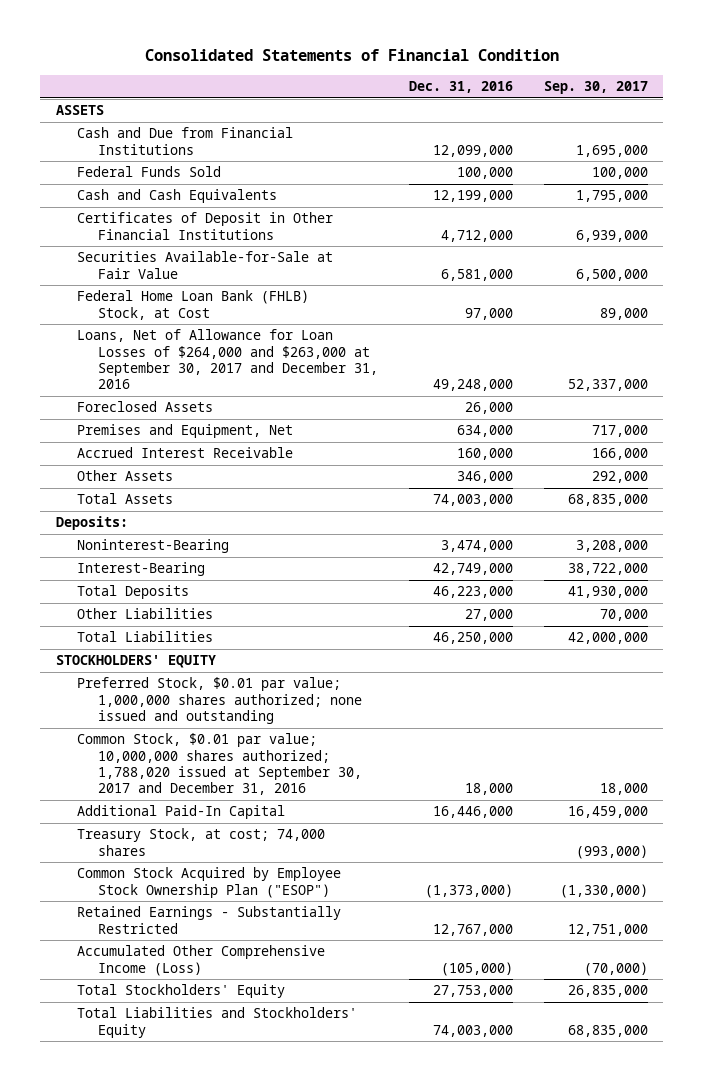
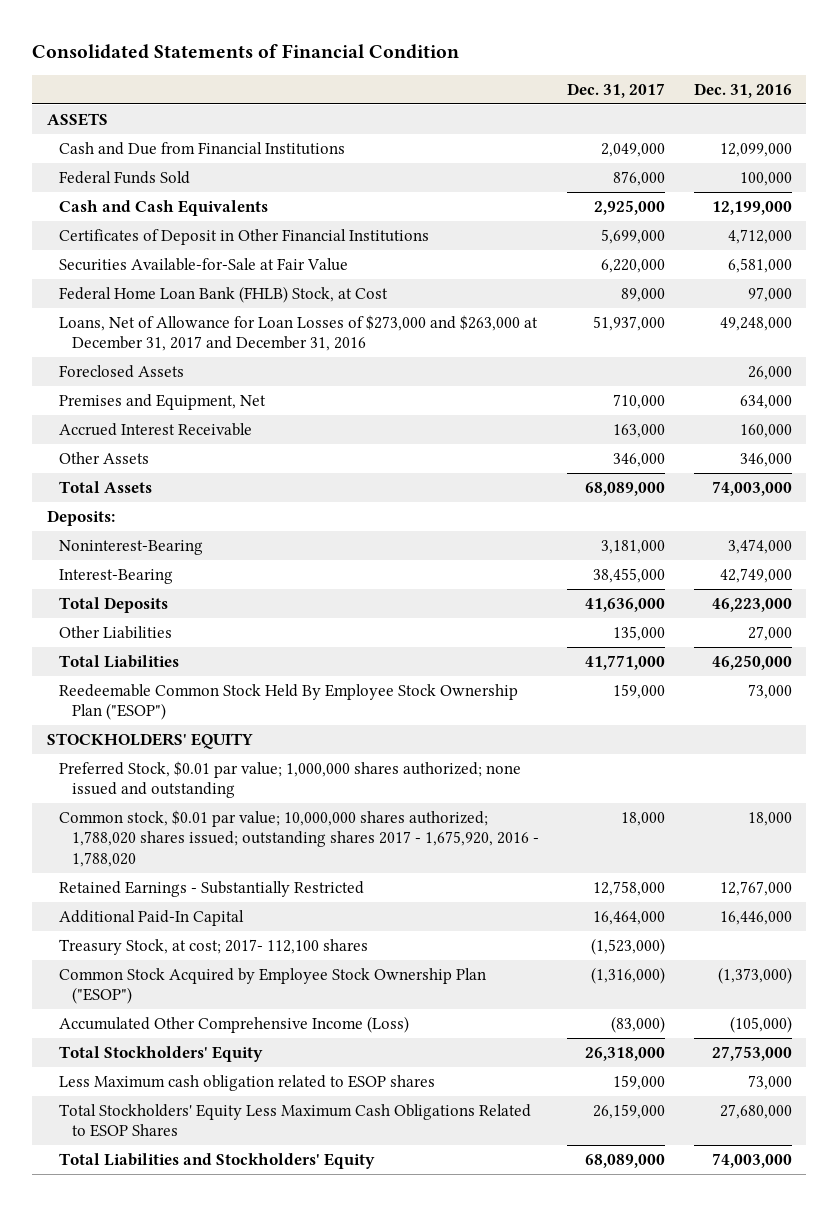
[543,81,648,95] Sep. 30, 2017 -> none
none -> [567,83,666,99] Dec. 31, 2017
[76,329,378,390] Loans, Net of Allowance for Loan Losses of $264,000 and $263,000 at September 30, 2017 and December 31, 2016 -> [59,314,539,352] Loans, Net of Allowance for Loan Losses of $273,000 and $263,000 at December 31, 2017 and December 31, 2016
none -> [59,683,519,721] Reedeemable Common Stock Held By Employee Stock Ownership Plan ("ESOP")
[76,733,362,796] Common Stock, $0.01 par value; 10,000,000 shares authorized; 1,788,020 issued at September 30, 2017 and December 31, 2016 -> [59,809,539,867] Common stock, $0.01 par value; 10,000,000 shares authorized; 1,788,020 shares issued; outstanding shares 2017 - 1,675,920, 2016 - 1,788,020
[76,906,341,934] Retained Earnings - Substantially Restricted -> [59,880,365,897] Retained Earnings - Substantially Restricted
[76,828,325,856] Treasury Stock, at cost; 74,000 shares -> [59,938,369,955] Treasury Stock, at cost; 2017- 112,100 shares
none -> [59,1074,436,1091] Less Maximum cash obligation related to ESOP shares
none -> [59,1103,532,1138] Total Stockholders' Equity Less Maximum Cash Obligations Related to ESOP Shares

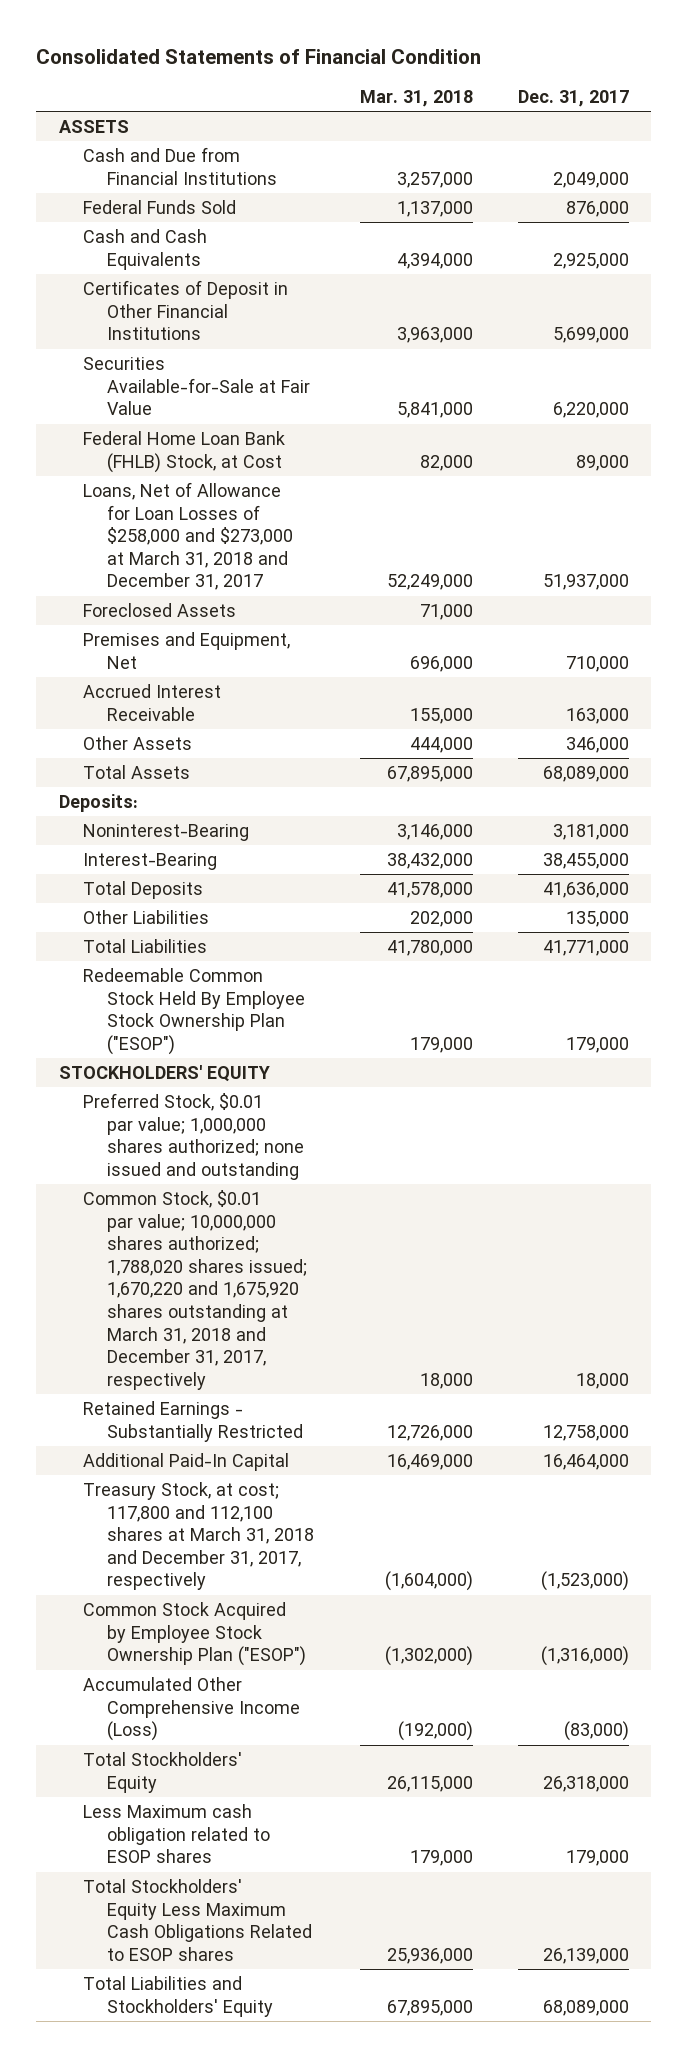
[694,83,793,99] Dec. 31, 2016 -> none
none -> [359,89,473,107] Mar. 31, 2018
[59,314,539,352] Loans, Net of Allowance for Loan Losses of $273,000 and $263,000 at December 31, 2017 and December 31, 2016 -> [83,482,294,591] Loans, Net of Allowance for Loan Losses of $258,000 and $273,000 at March 31, 2018 and December 31, 2017
[59,683,519,721] Reedeemable Common Stock Held By Employee Stock Ownership Plan ("ESOP") -> [83,968,306,1055] Redeemable Common Stock Held By Employee Stock Ownership Plan ("ESOP")
[613,683,666,699] 159,000 -> [565,1036,629,1053] 179,000
[59,809,539,867] Common stock, $0.01 par value; 10,000,000 shares authorized; 1,788,020 shares issued; outstanding shares 2017 - 1,675,920, 2016 - 1,788,020 -> [83,1190,308,1390] Common Stock, $0.01 par value; 10,000,000 shares authorized; 1,788,020 shares issued; 1,670,220 and 1,675,920 shares outstanding at March 31, 2018 and December 31, 2017, respectively
[59,938,369,955] Treasury Stock, at cost; 2017- 112,100 shares -> [83,1482,315,1591] Treasury Stock, at cost; 117,800 and 112,100 shares at March 31, 2018 and December 31, 2017, respectively
[613,1074,666,1090] 159,000 -> [565,1850,629,1867] 179,000
[59,1103,532,1138] Total Stockholders' Equity Less Maximum Cash Obligations Related to ESOP Shares -> [83,1879,313,1961] Total Stockholders' Equity Less Maximum Cash Obligations Related to ESOP shares
[593,1103,666,1119] 26,159,000 -> [542,1947,629,1964] 26,139,000

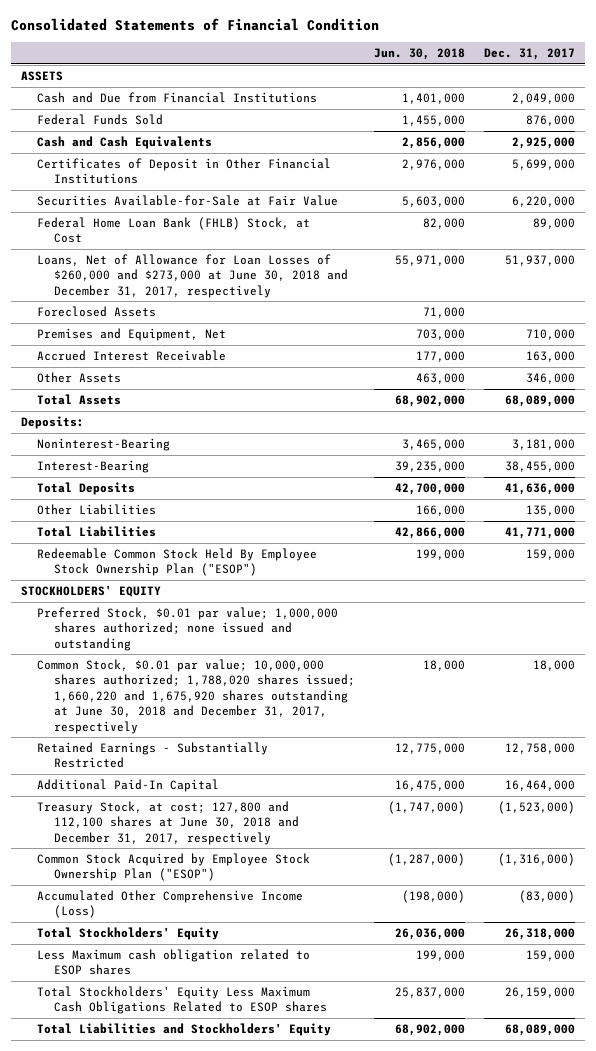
[359,89,473,107] Mar. 31, 2018 -> none
none -> [374,48,466,61] Jun. 30, 2018
[83,482,294,591] Loans, Net of Allowance for Loan Losses of $258,000 and $273,000 at March 31, 2018 and December 31, 2017 -> [37,254,348,298] Loans, Net of Allowance for Loan Losses of $260,000 and $273,000 at June 30, 2018 and December 31, 2017, respectively
[565,1036,629,1053] 179,000 -> [526,549,576,561] 159,000
[83,1190,308,1390] Common Stock, $0.01 par value; 10,000,000 shares authorized; 1,788,020 shares issued; 1,670,220 and 1,675,920 shares outstanding at March 31, 2018 and December 31, 2017, respectively -> [37,659,355,734] Common Stock, $0.01 par value; 10,000,000 shares authorized; 1,788,020 shares issued; 1,660,220 and 1,675,920 shares outstanding at June 30, 2018 and December 31, 2017, respectively
[83,1482,315,1591] Treasury Stock, at cost; 117,800 and 112,100 shares at March 31, 2018 and December 31, 2017, respectively -> [37,801,299,845] Treasury Stock, at cost; 127,800 and 112,100 shares at June 30, 2018 and December 31, 2017, respectively
[565,1850,629,1867] 179,000 -> [526,950,576,962] 159,000
[542,1947,629,1964] 26,139,000 -> [505,987,576,999] 26,159,000

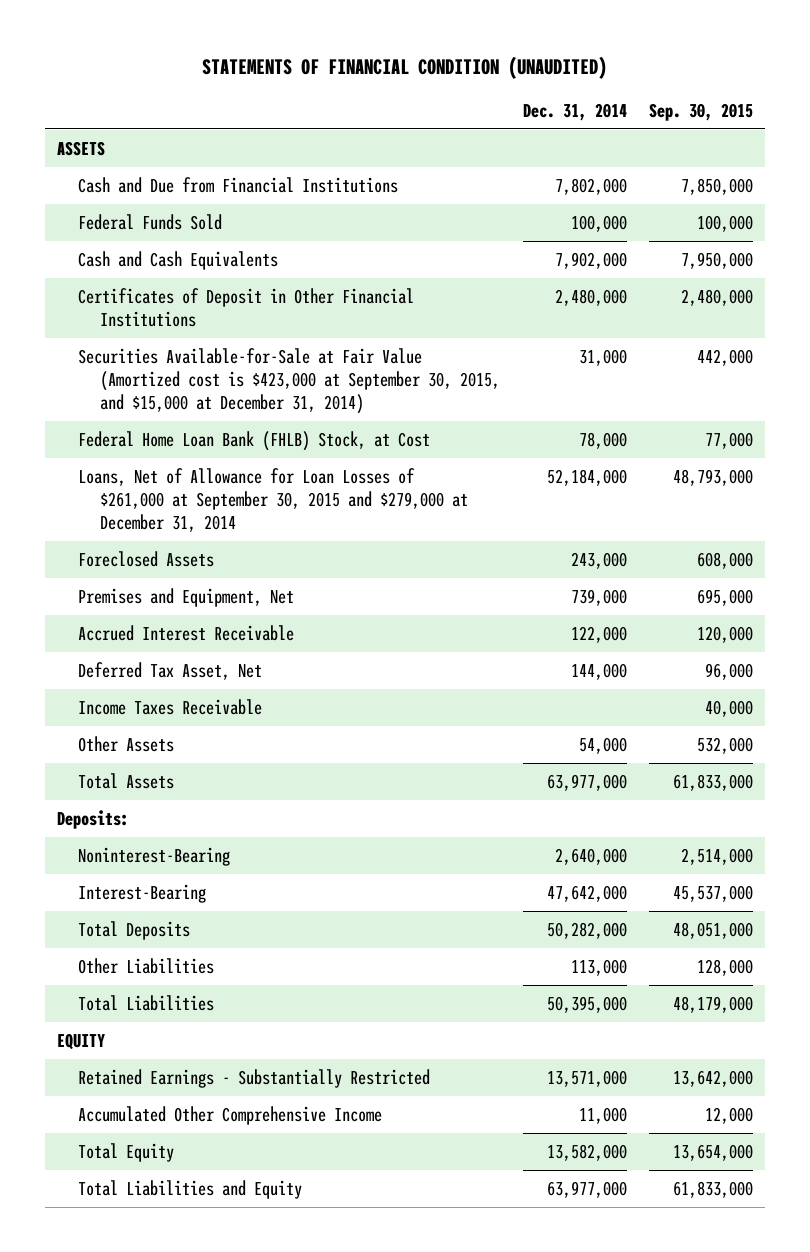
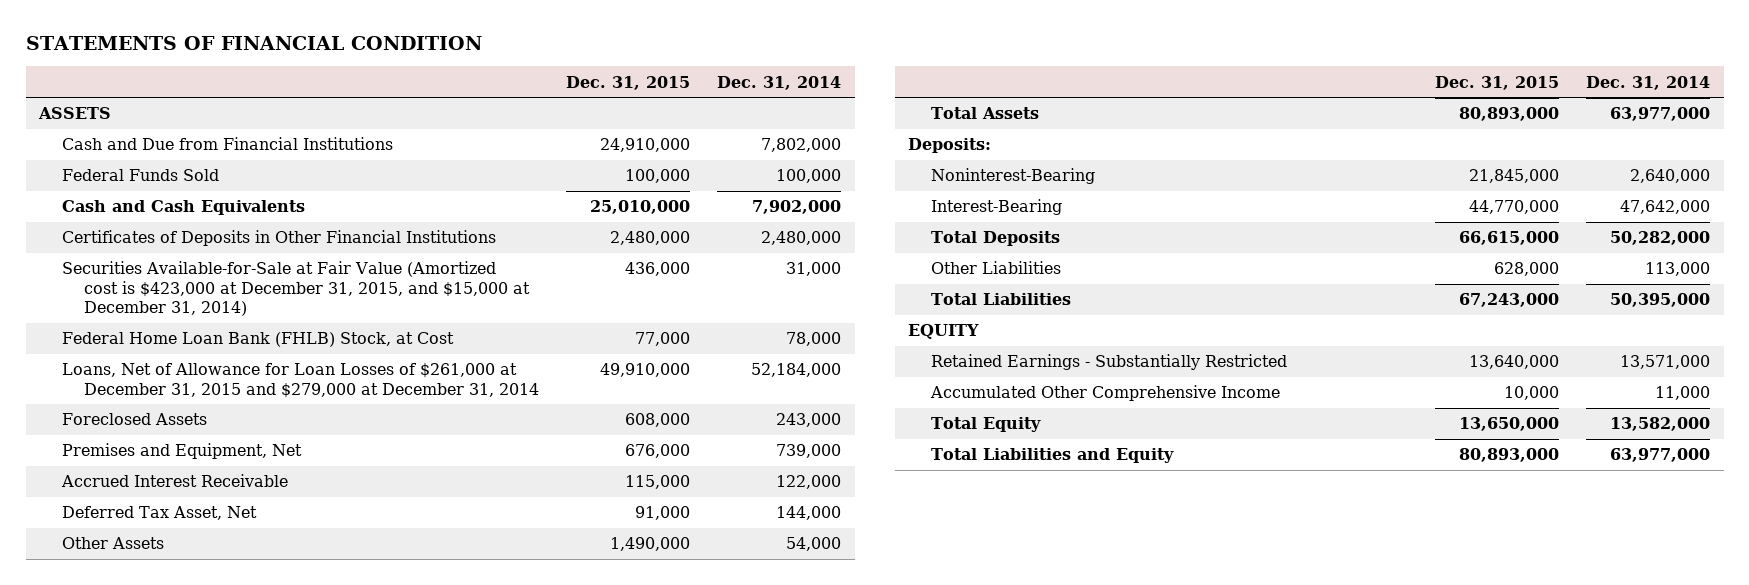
[201,55,607,79] STATEMENTS OF FINANCIAL CONDITION (UNAUDITED) -> [25,36,482,51] STATEMENTS OF FINANCIAL CONDITION
[649,102,754,121] Sep. 30, 2015 -> none
none -> [566,75,691,90] Dec. 31, 2015
[78,287,415,327] Certificates of Deposit in Other Financial Institutions -> [61,230,496,247] Certificates of Deposits in Other Financial Institutions
[78,347,501,415] Securities Available-for-Sale at Fair Value (Amortized cost is $423,000 at September 30, 2015, and $15,000 at December 31, 2014) -> [61,261,531,317] Securities Available-for-Sale at Fair Value (Amortized cost is $423,000 at December 31, 2015, and $15,000 at December 31, 2014)
[78,467,469,533] Loans, Net of Allowance for Loan Losses of $261,000 at September 30, 2015 and $279,000 at December 31, 2014 -> [61,363,540,398] Loans, Net of Allowance for Loan Losses of $261,000 at December 31, 2015 and $279,000 at December 31, 2014
[78,698,263,715] Income Taxes Receivable -> none

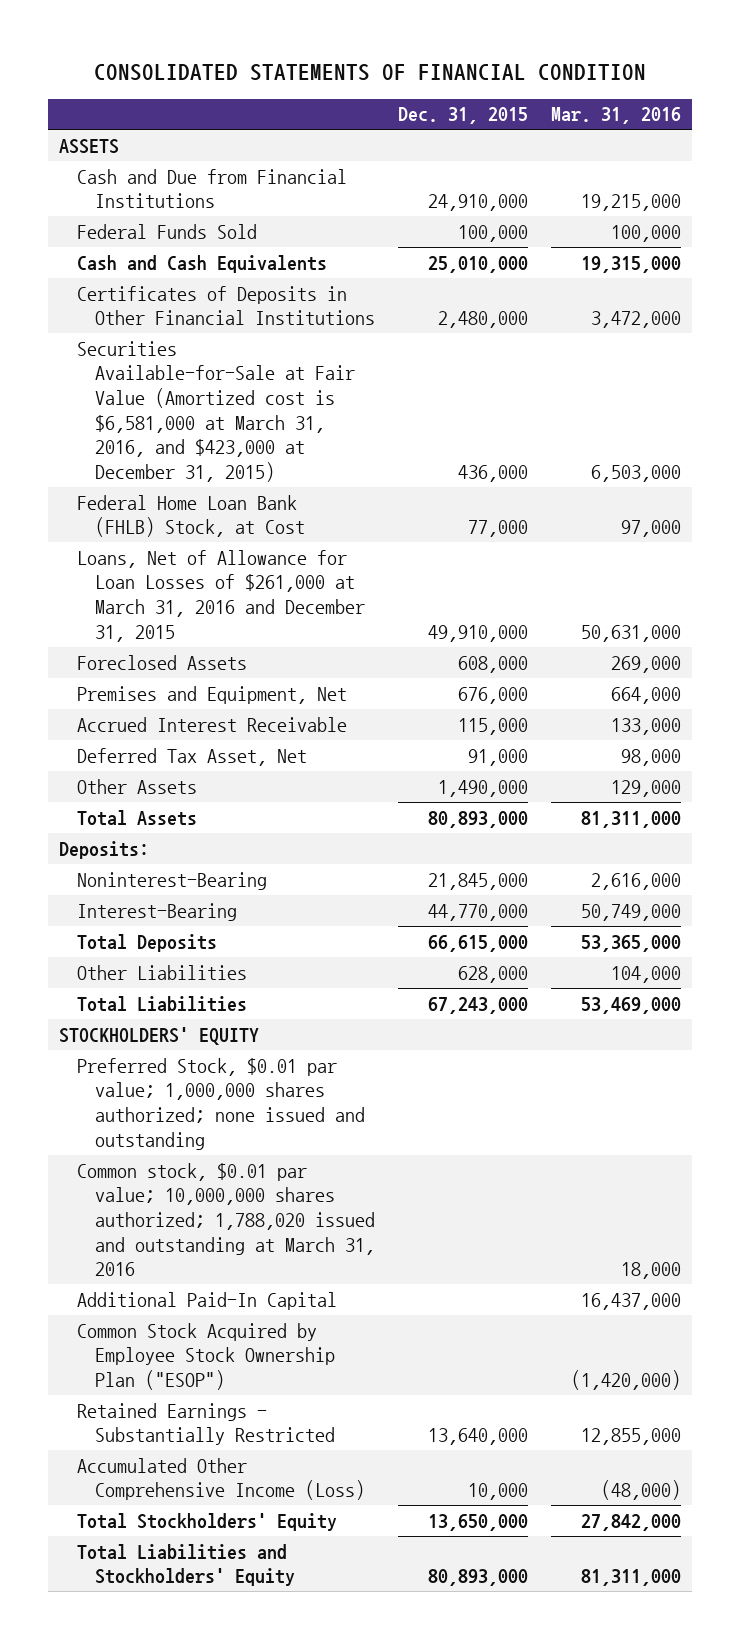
[25,36,482,51] STATEMENTS OF FINANCIAL CONDITION -> [93,63,646,81] CONSOLIDATED STATEMENTS OF FINANCIAL CONDITION
[717,75,842,90] Dec. 31, 2014 -> none
none -> [550,107,681,125] Mar. 31, 2016
[61,261,531,317] Securities Available-for-Sale at Fair Value (Amortized cost is $423,000 at December 31, 2015, and $15,000 at December 31, 2014) -> [77,340,356,482] Securities Available-for-Sale at Fair Value (Amortized cost is $6,581,000 at March 31, 2016, and $423,000 at December 31, 2015)
[61,363,540,398] Loans, Net of Allowance for Loan Losses of $261,000 at December 31, 2015 and $279,000 at December 31, 2014 -> [77,549,366,642] Loans, Net of Allowance for Loan Losses of $261,000 at March 31, 2016 and December 31, 2015
[908,324,980,340] EQUITY -> [59,1026,260,1045] STOCKHOLDERS' EQUITY
none -> [77,1057,366,1150] Preferred Stock, $0.01 par value; 1,000,000 shares authorized; none issued and outstanding
none -> [77,1162,376,1277] Common stock, $0.01 par value; 10,000,000 shares authorized; 1,788,020 issued and outstanding at March 31, 2016
none -> [77,1291,338,1310] Additional Paid-In Capital
none -> [77,1322,336,1390] Common Stock Acquired by Employee Stock Ownership Plan ("ESOP")
[929,385,1280,402] Accumulated Other Comprehensive Income -> [77,1457,366,1501] Accumulated Other Comprehensive Income (Loss)
[930,417,1041,433] Total Equity -> [77,1512,338,1531] Total Stockholders' Equity
[930,448,1174,464] Total Liabilities and Equity -> [77,1543,296,1587] Total Liabilities and Stockholders' Equity

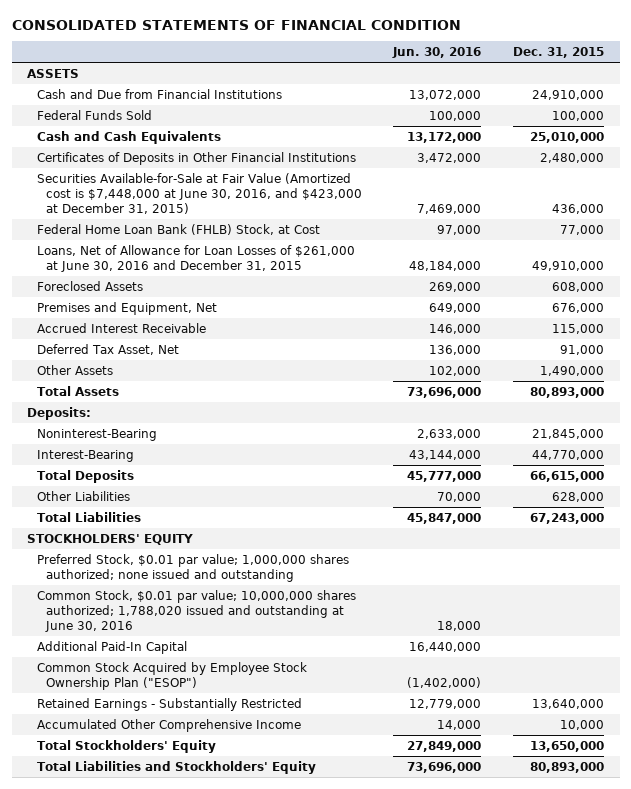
[550,107,681,125] Mar. 31, 2016 -> none
none -> [392,46,482,58] Jun. 30, 2016
[77,340,356,482] Securities Available-for-Sale at Fair Value (Amortized cost is $6,581,000 at March 31, 2016, and $423,000 at December 31, 2015) -> [36,172,362,214] Securities Available-for-Sale at Fair Value (Amortized cost is $7,448,000 at June 30, 2016, and $423,000 at December 31, 2015)
[77,549,366,642] Loans, Net of Allowance for Loan Losses of $261,000 at March 31, 2016 and December 31, 2015 -> [36,244,355,272] Loans, Net of Allowance for Loan Losses of $261,000 at June 30, 2016 and December 31, 2015
[77,1162,376,1277] Common stock, $0.01 par value; 10,000,000 shares authorized; 1,788,020 issued and outstanding at March 31, 2016 -> [36,589,356,632] Common Stock, $0.01 par value; 10,000,000 shares authorized; 1,788,020 issued and outstanding at June 30, 2016
[77,1457,366,1501] Accumulated Other Comprehensive Income (Loss) -> [36,718,301,732] Accumulated Other Comprehensive Income

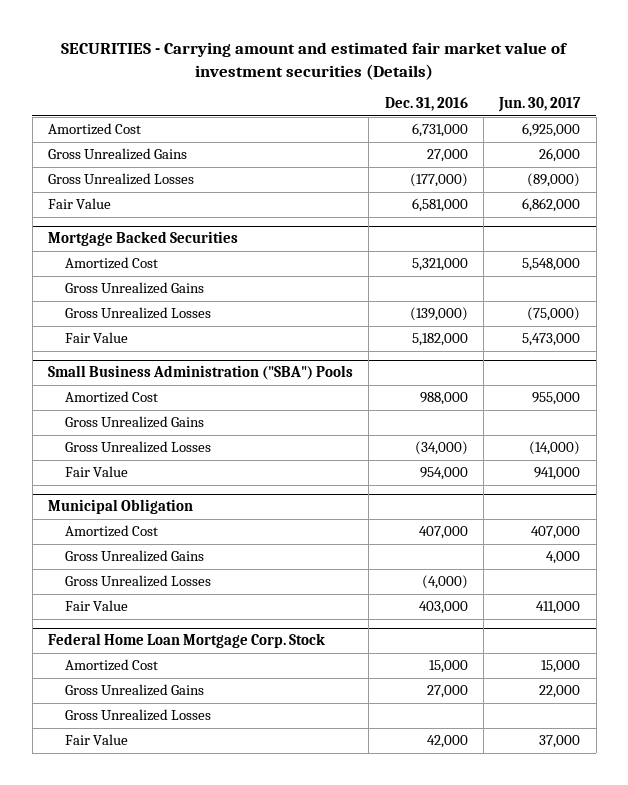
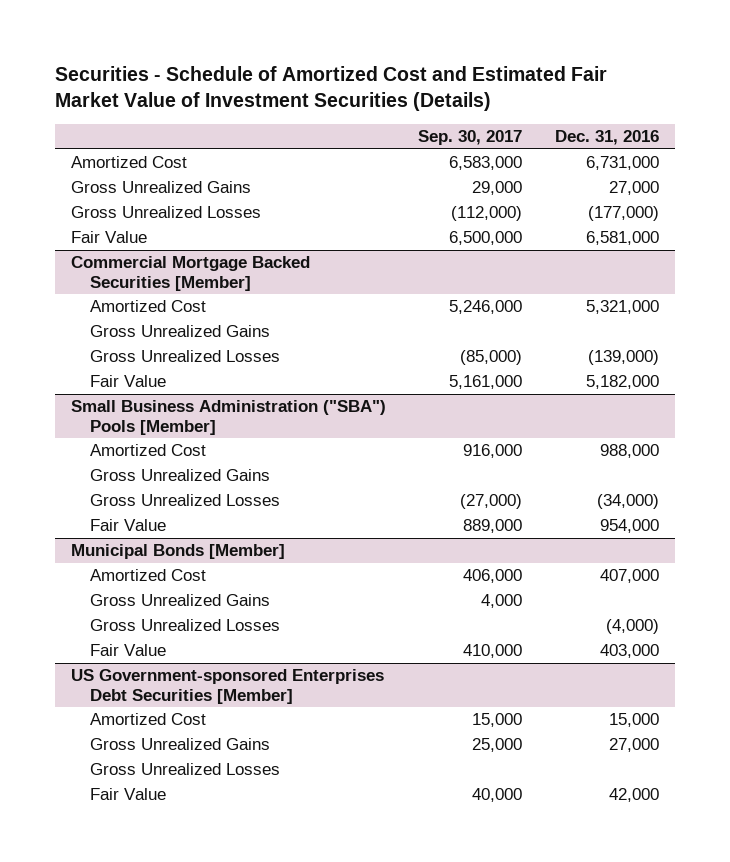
[61,42,569,80] SECURITIES - Carrying amount and estimated fair market value of investment securities (Details) -> [55,66,608,112] Securities - Schedule of Amortized Cost and Estimated Fair Market Value of Investment Securities (Details)
[498,97,582,113] Jun. 30, 2017 -> none
none -> [418,130,523,146] Sep. 30, 2017
[47,231,238,247] Mortgage Backed Securities -> [71,256,311,291] Commercial Mortgage Backed Securities [Member]
[47,365,353,381] Small Business Administration ("SBA") Pools -> [71,400,387,435] Small Business Administration ("SBA") Pools [Member]
[47,499,193,515] Municipal Obligation -> [71,544,286,560] Municipal Bonds [Member]
[47,633,325,649] Federal Home Loan Mortgage Corp. Stock -> [71,669,385,704] US Government-sponsored Enterprises Debt Securities [Member]

